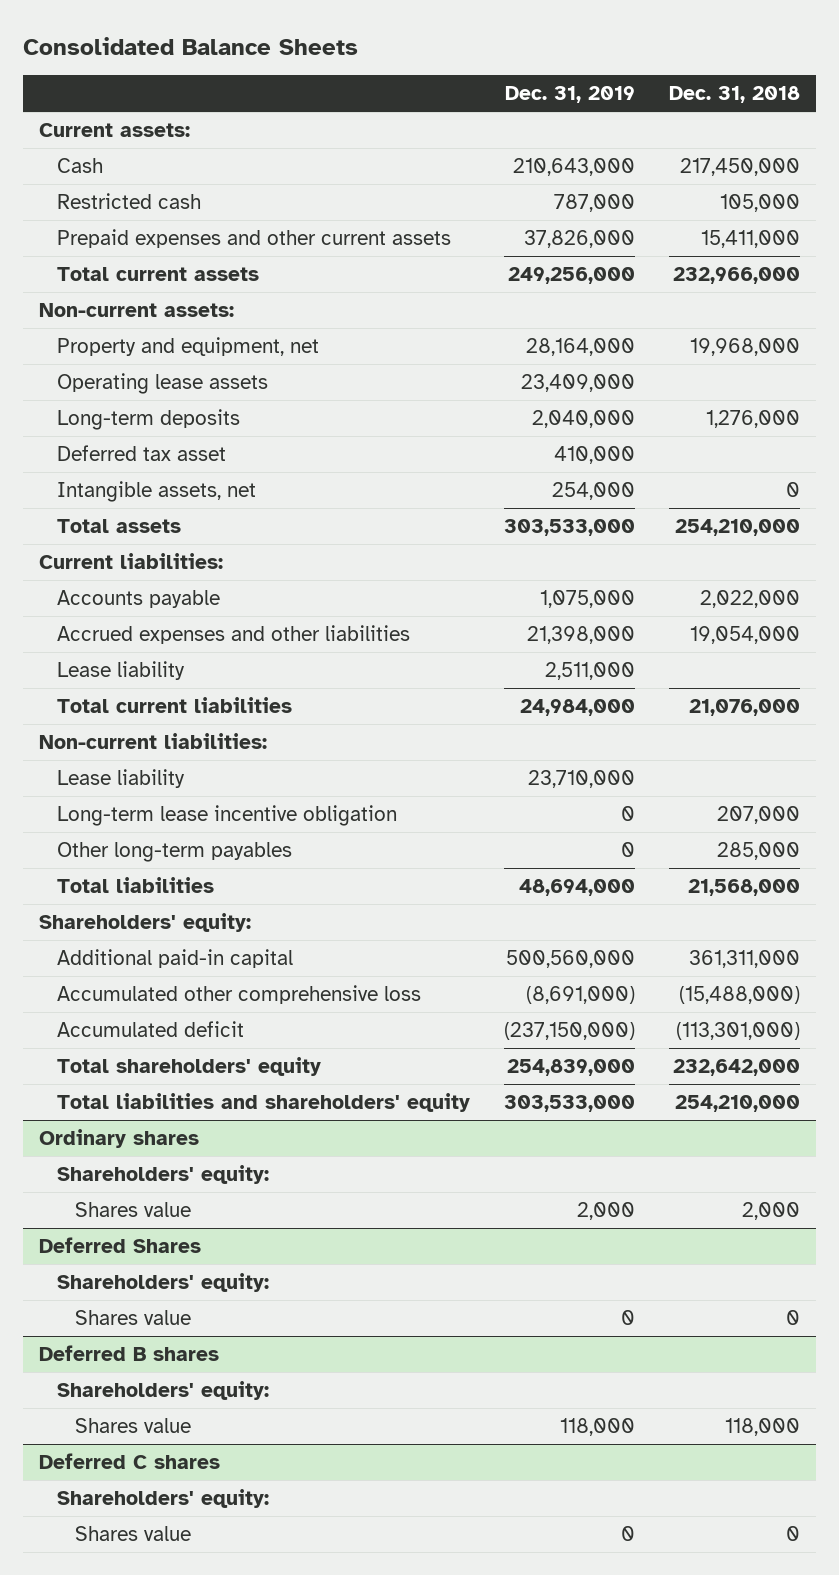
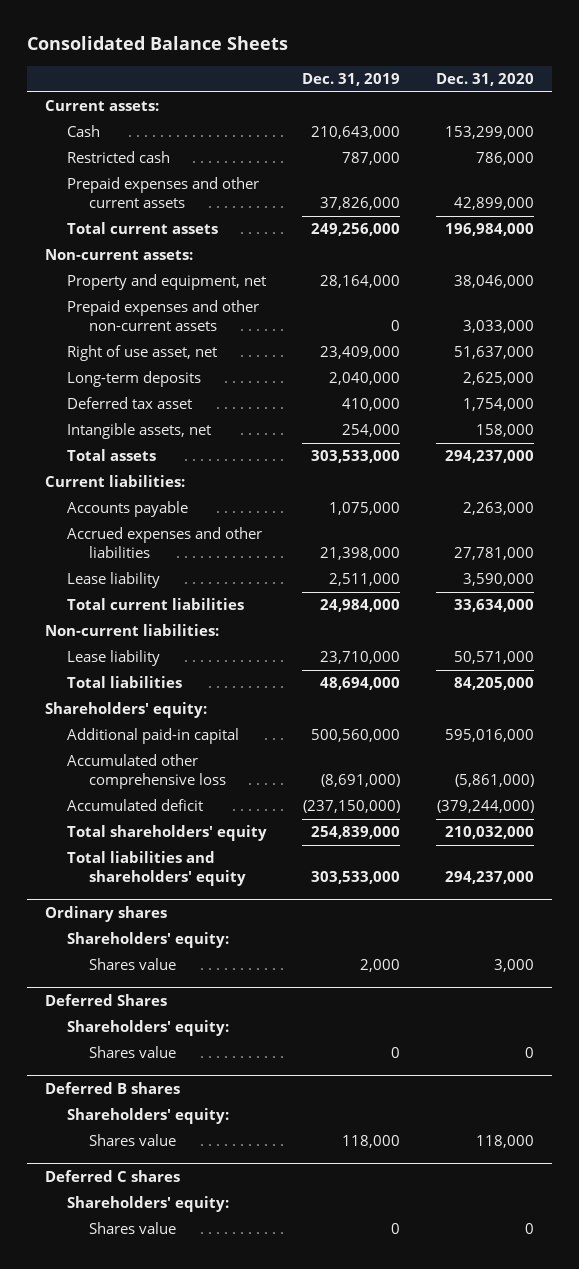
[668,86,800,104] Dec. 31, 2018 -> none
none -> [435,73,534,87] Dec. 31, 2020
none -> [66,300,259,332] Prepaid expenses and other non-current assets
[57,373,269,395] Operating lease assets -> [66,345,217,362] Right of use asset, net
[57,805,398,827] Long-term lease incentive obligation -> none
[57,842,293,863] Other long-term payables -> none

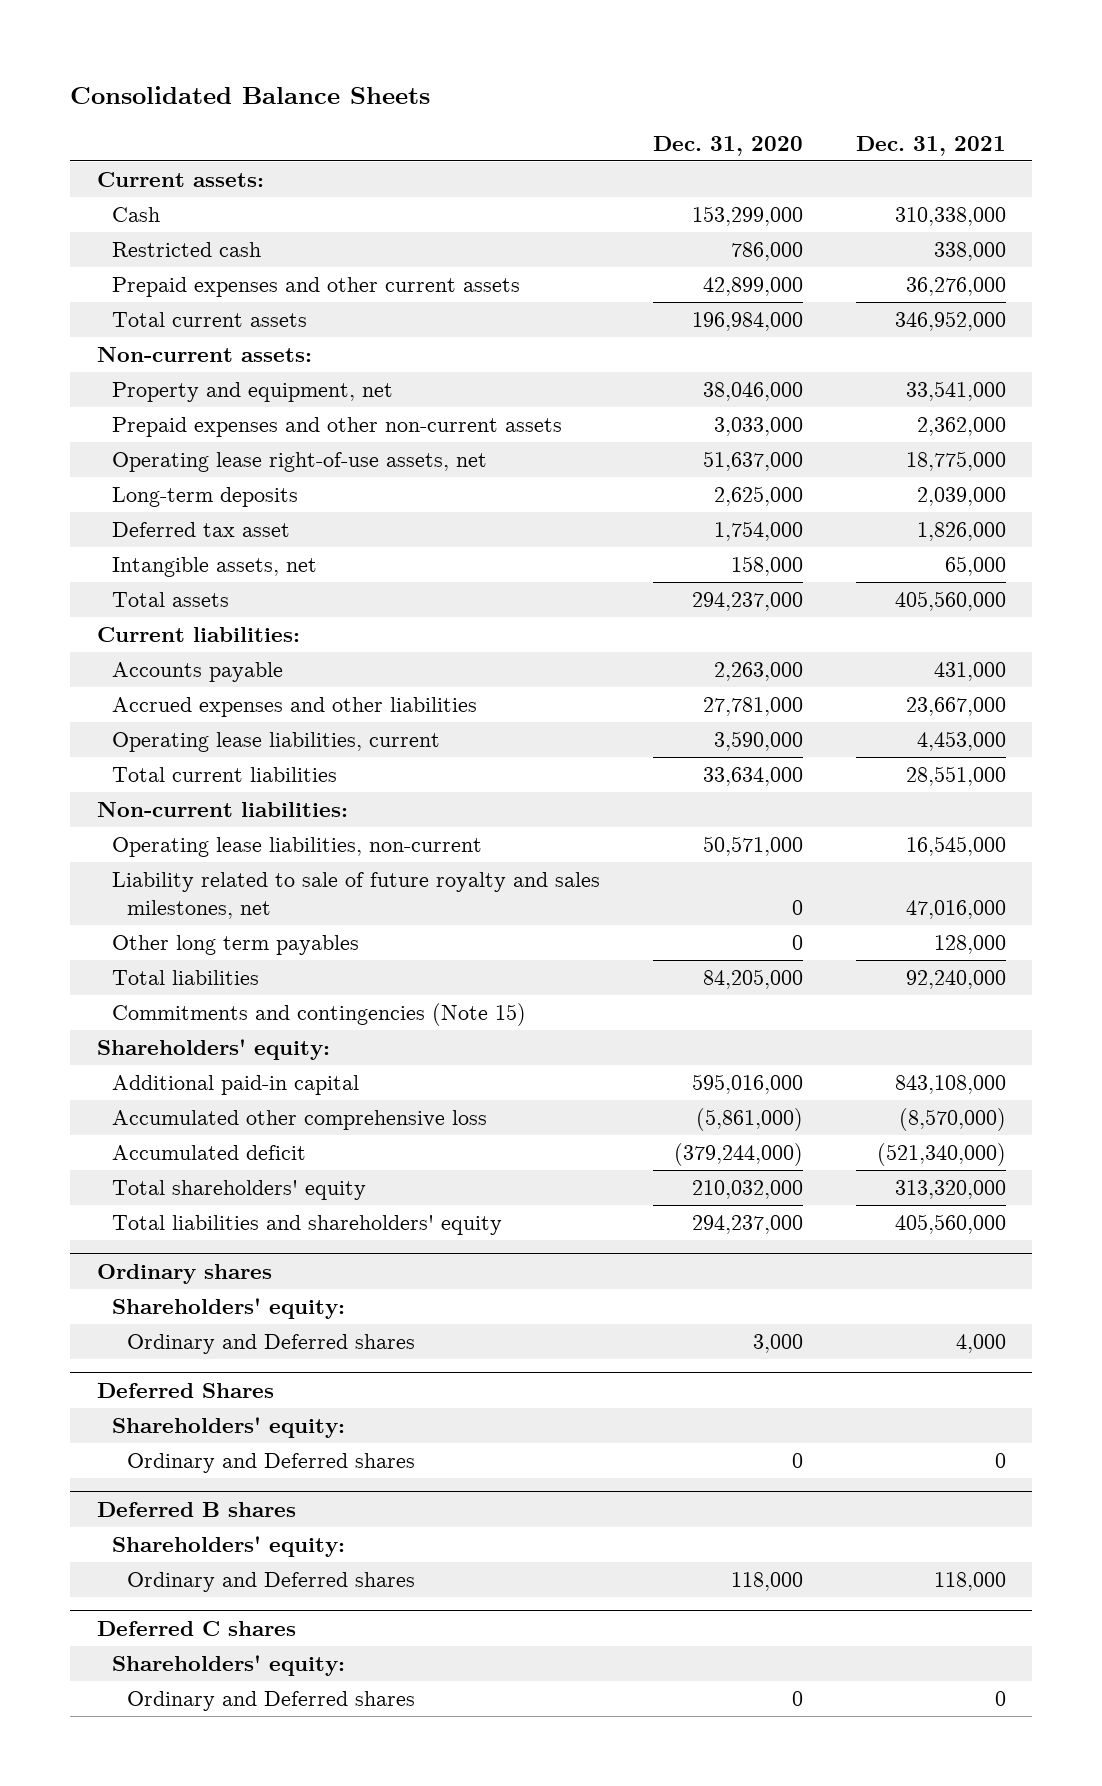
[302,73,401,87] Dec. 31, 2019 -> none
none -> [855,135,1006,156] Dec. 31, 2021
[66,345,217,362] Right of use asset, net -> [111,452,487,473] Operating lease right-of-use assets, net
[66,572,160,589] Lease liability -> [111,732,440,753] Operating lease liabilities, current
[66,650,160,667] Lease liability -> [111,837,482,858] Operating lease liabilities, non-current
none -> [111,872,600,919] Liability related to sale of future royalty and sales milestones, net
none -> [111,935,359,956] Other long term payables
none -> [111,1003,526,1027] Commitments and contingencies (Note 15)
[88,958,176,971] Shares value -> [126,1334,415,1355] Ordinary and Deferred shares
[88,1046,176,1059] Shares value -> [126,1453,415,1474] Ordinary and Deferred shares
[88,1134,176,1147] Shares value -> [126,1572,415,1593] Ordinary and Deferred shares
[88,1222,176,1235] Shares value -> [126,1691,415,1712] Ordinary and Deferred shares

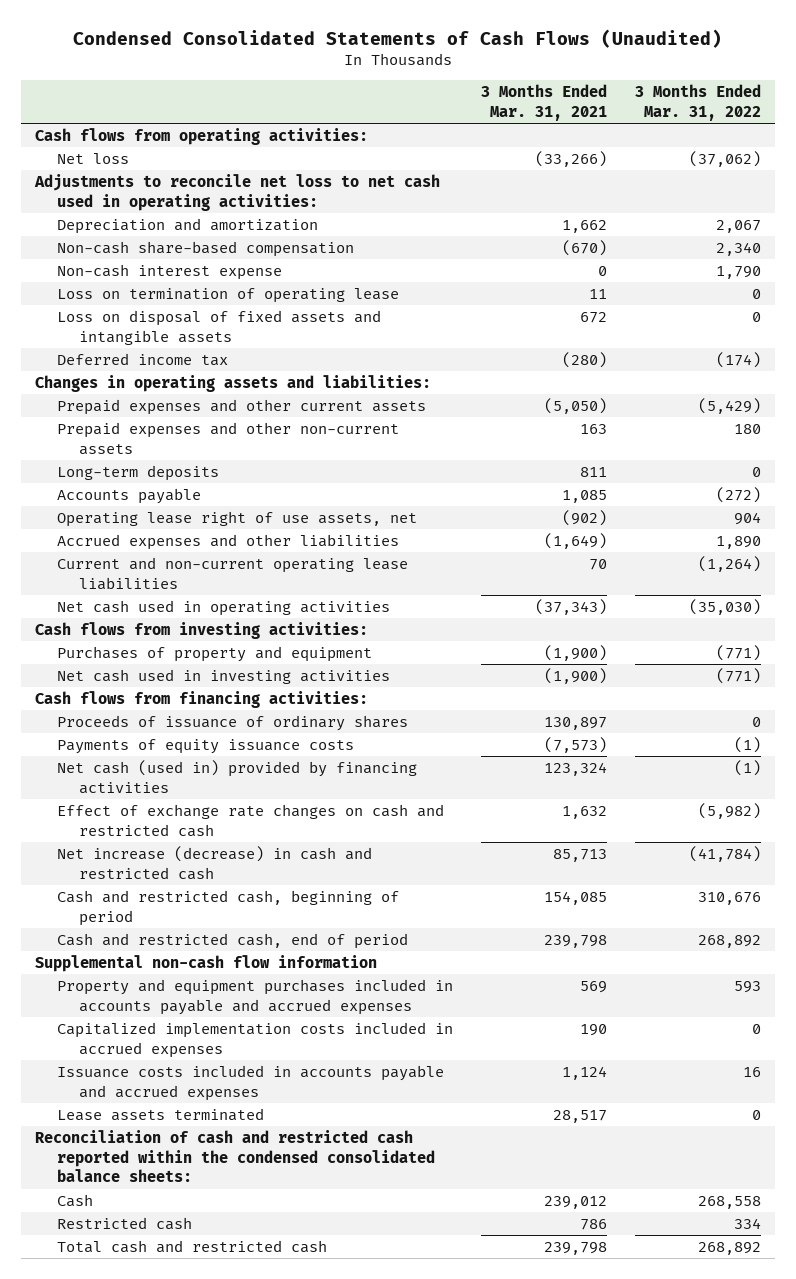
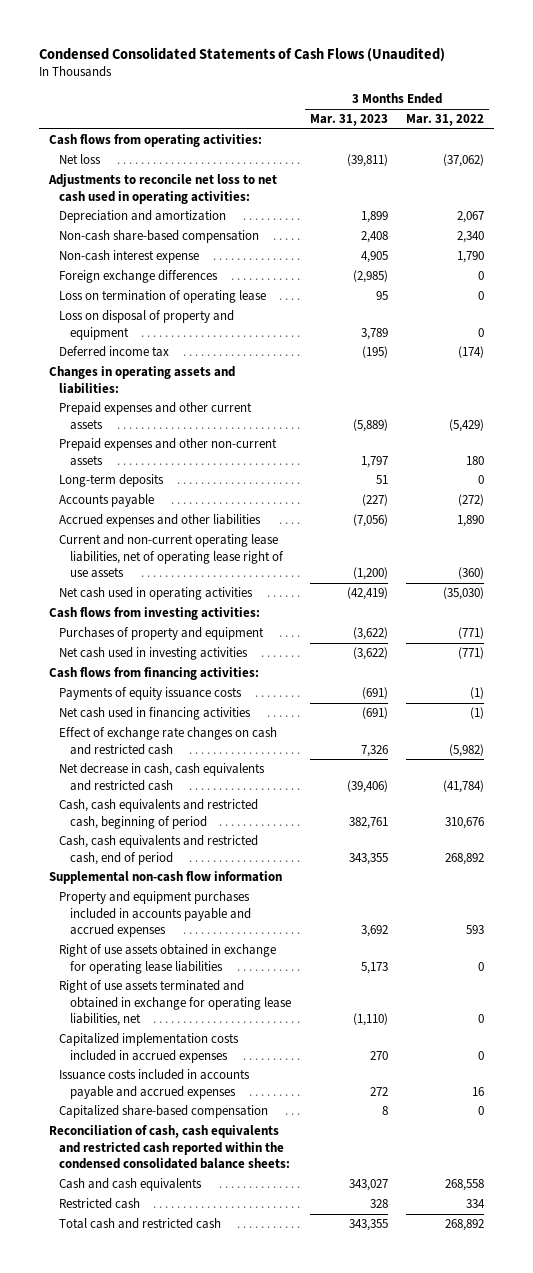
[480,84,607,121] 3 Months Ended Mar. 31, 2021 -> none
none -> [309,114,388,127] Mar. 31, 2023
none -> [59,270,219,284] Foreign exchange differences
[57,309,382,345] Loss on disposal of fixed assets and intangible assets -> [59,310,235,340] Loss on disposal of property and equipment
[57,510,418,527] Operating lease right of use assets, net -> none
[57,556,409,590] Current and non-current operating lease liabilities -> [59,534,284,579] Current and non-current operating lease liabilities, net of operating lease right of use assets
[697,555,761,572] (1,264) -> [458,567,485,580] (360)
[57,714,409,731] Proceeds of issuance of ordinary shares -> none
[57,759,418,794] Net cash (used in) provided by financing activities -> [59,707,252,721] Net cash used in financing activities
[57,845,373,880] Net increase (decrease) in cash and restricted cash -> [59,763,266,791] Net decrease in cash, cash equivalents and restricted cash
[57,889,400,926] Cash and restricted cash, beginning of period -> [59,799,259,829] Cash, cash equivalents and restricted cash, beginning of period
[57,932,409,949] Cash and restricted cash, end of period -> [59,835,259,865] Cash, cash equivalents and restricted cash, end of period
none -> [59,944,277,974] Right of use assets obtained in exchange for operating lease liabilities
none -> [59,980,291,1027] Right of use assets terminated and obtained in exchange for operating lease liabilities, net
[57,1107,265,1121] Lease assets terminated -> none
none -> [59,1105,269,1119] Capitalized share-based compensation
[34,1129,436,1183] Reconciliation of cash and restricted cash reported within the condensed consolidated balance sheets: -> [48,1125,291,1170] Reconciliation of cash, cash equivalents and restricted cash reported within the condensed consolidated balance sheets:
[57,1193,94,1207] Cash -> [59,1178,203,1192] Cash and cash equivalents

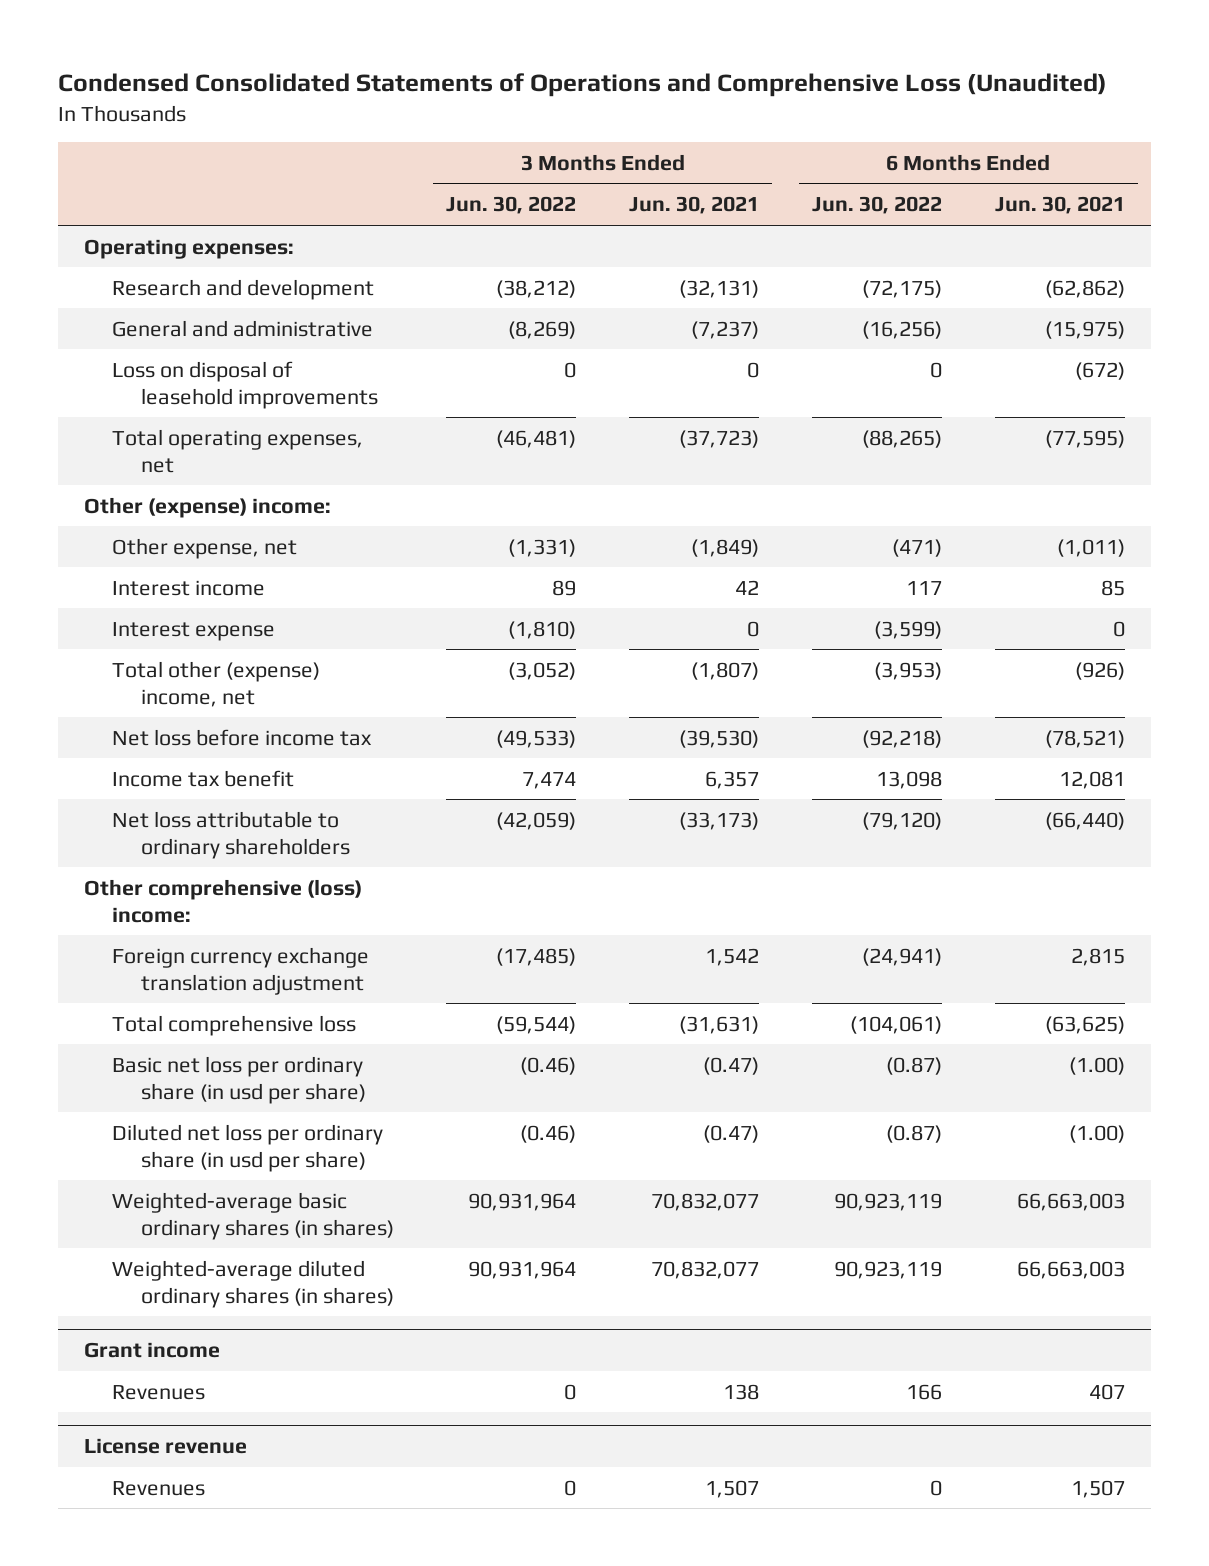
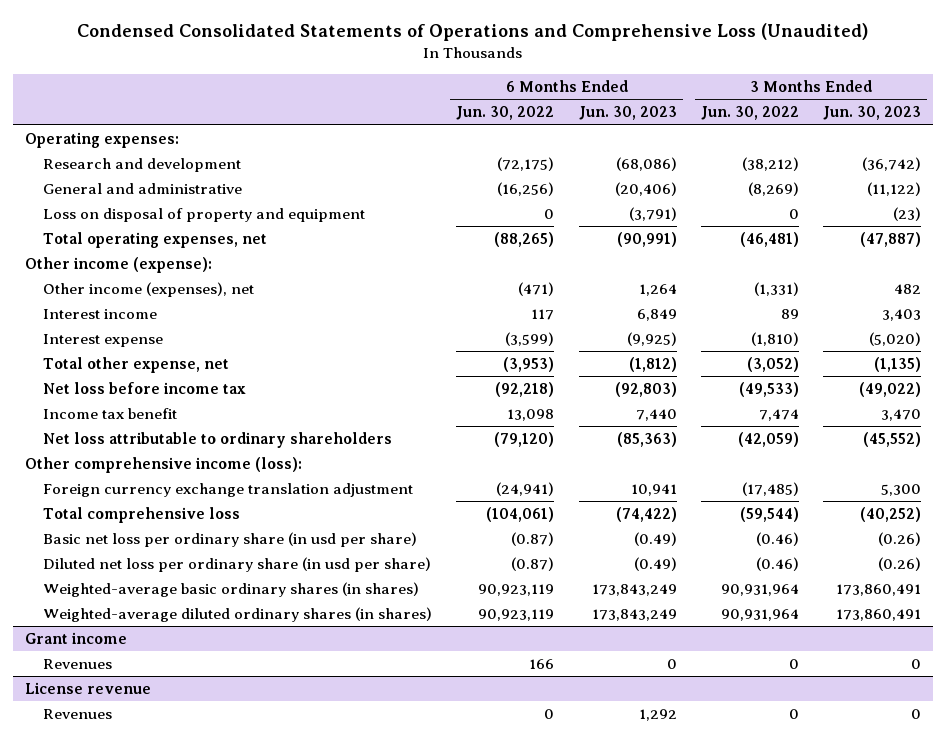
[629,196,760,215] Jun. 30, 2021 -> none
[994,196,1125,215] Jun. 30, 2021 -> none
none -> [578,106,677,121] Jun. 30, 2023
none -> [822,106,921,121] Jun. 30, 2023
[112,360,378,409] Loss on disposal of leasehold improvements -> none
none -> [43,208,366,223] Loss on disposal of property and equipment
[84,496,332,518] Other (expense) income: -> [25,257,213,274] Other income (expense):
[112,537,298,559] Other expense, net -> [43,282,255,298] Other income (expenses), net
[112,660,321,707] Total other (expense) income, net -> [43,357,230,374] Total other expense, net
[84,878,363,923] Other comprehensive (loss) income: -> [25,457,303,474] Other comprehensive income (loss):

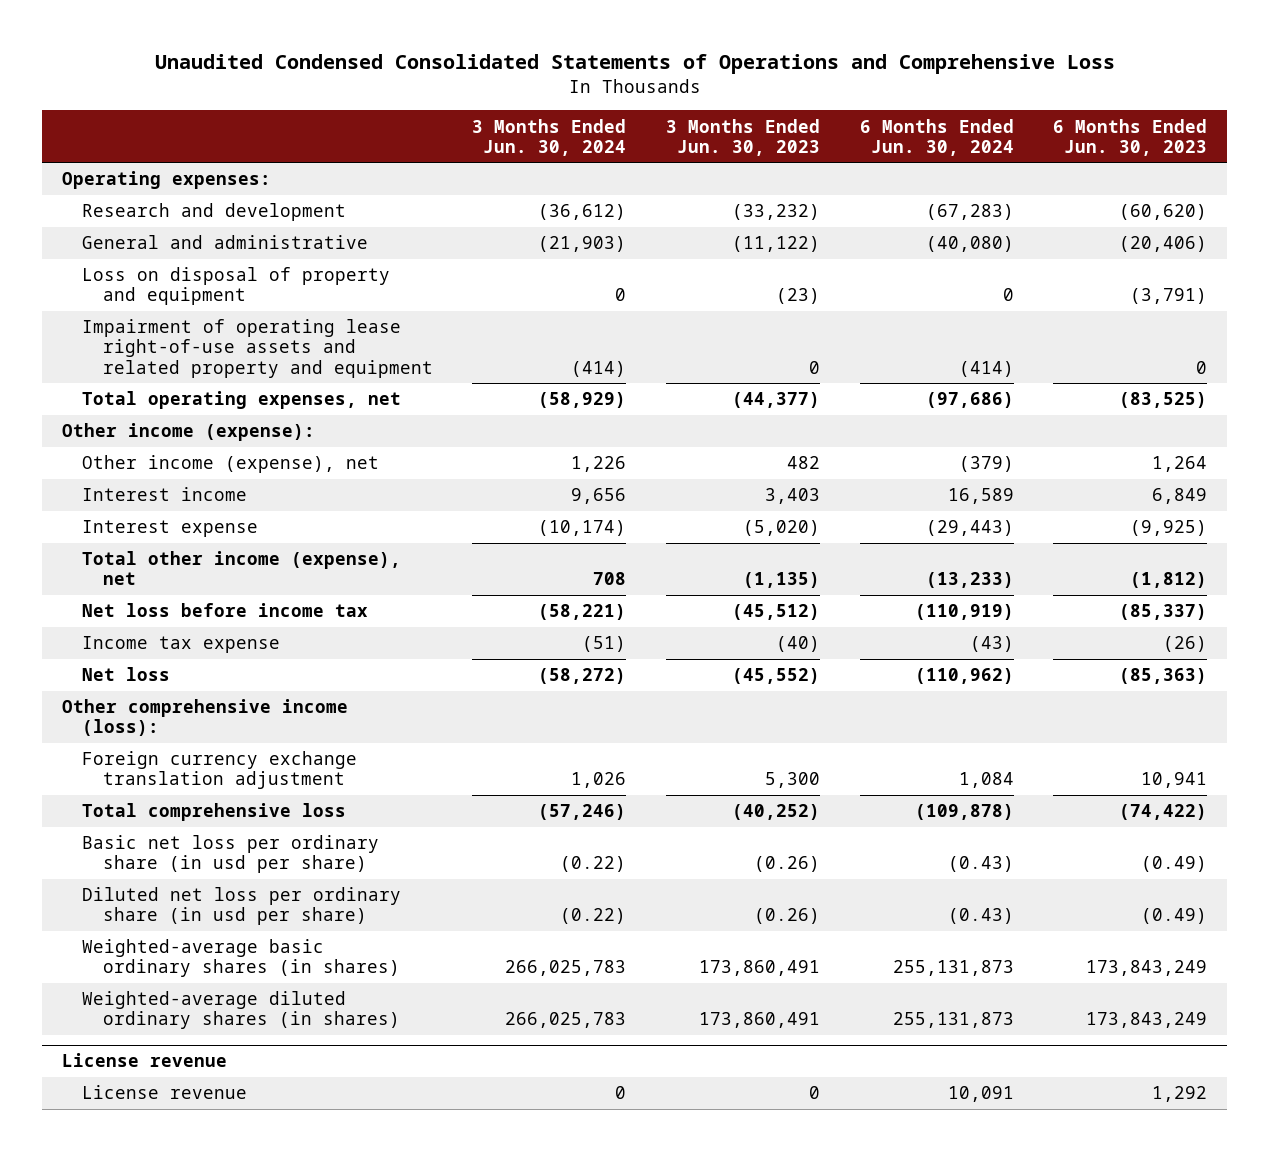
[76,23,868,42] Condensed Consolidated Statements of Operations and Comprehensive Loss (Unaudited) -> [154,54,1115,75] Unaudited Condensed Consolidated Statements of Operations and Comprehensive Loss
[456,106,555,121] Jun. 30, 2022 -> none
[700,106,799,121] Jun. 30, 2022 -> none
none -> [472,118,627,156] 3 Months Ended Jun. 30, 2024
none -> [859,118,1014,156] 6 Months Ended Jun. 30, 2024
[615,157,677,172] (68,086) -> [1119,204,1208,221] (60,620)
[861,157,921,172] (36,742) -> [732,204,821,221] (33,232)
none -> [82,319,433,378] Impairment of operating lease right-of-use assets and related property and equipment
[616,232,677,248] (90,991) -> [1119,392,1208,409] (83,525)
[859,232,921,248] (47,887) -> [732,392,821,409] (44,377)
[43,282,255,298] Other income (expenses), net -> [82,455,380,474] Other income (expense), net
[43,357,230,374] Total other expense, net -> [82,551,402,586] Total other income (expense), net
[614,382,677,398] (92,803) -> [1119,604,1208,621] (85,337)
[858,382,921,398] (49,022) -> [732,604,821,621] (45,512)
[43,408,178,420] Income tax benefit -> [82,636,281,654] Income tax expense
[635,409,677,422] 7,440 -> [1163,636,1208,653] (26)
[880,409,921,422] 3,470 -> [776,636,821,653] (40)
[43,432,393,449] Net loss attributable to ordinary shareholders -> [82,667,171,682] Net loss
[25,632,128,645] Grant income -> none
[43,659,113,670] Revenues -> none
[43,709,113,720] Revenues -> [82,1085,248,1100] License revenue

